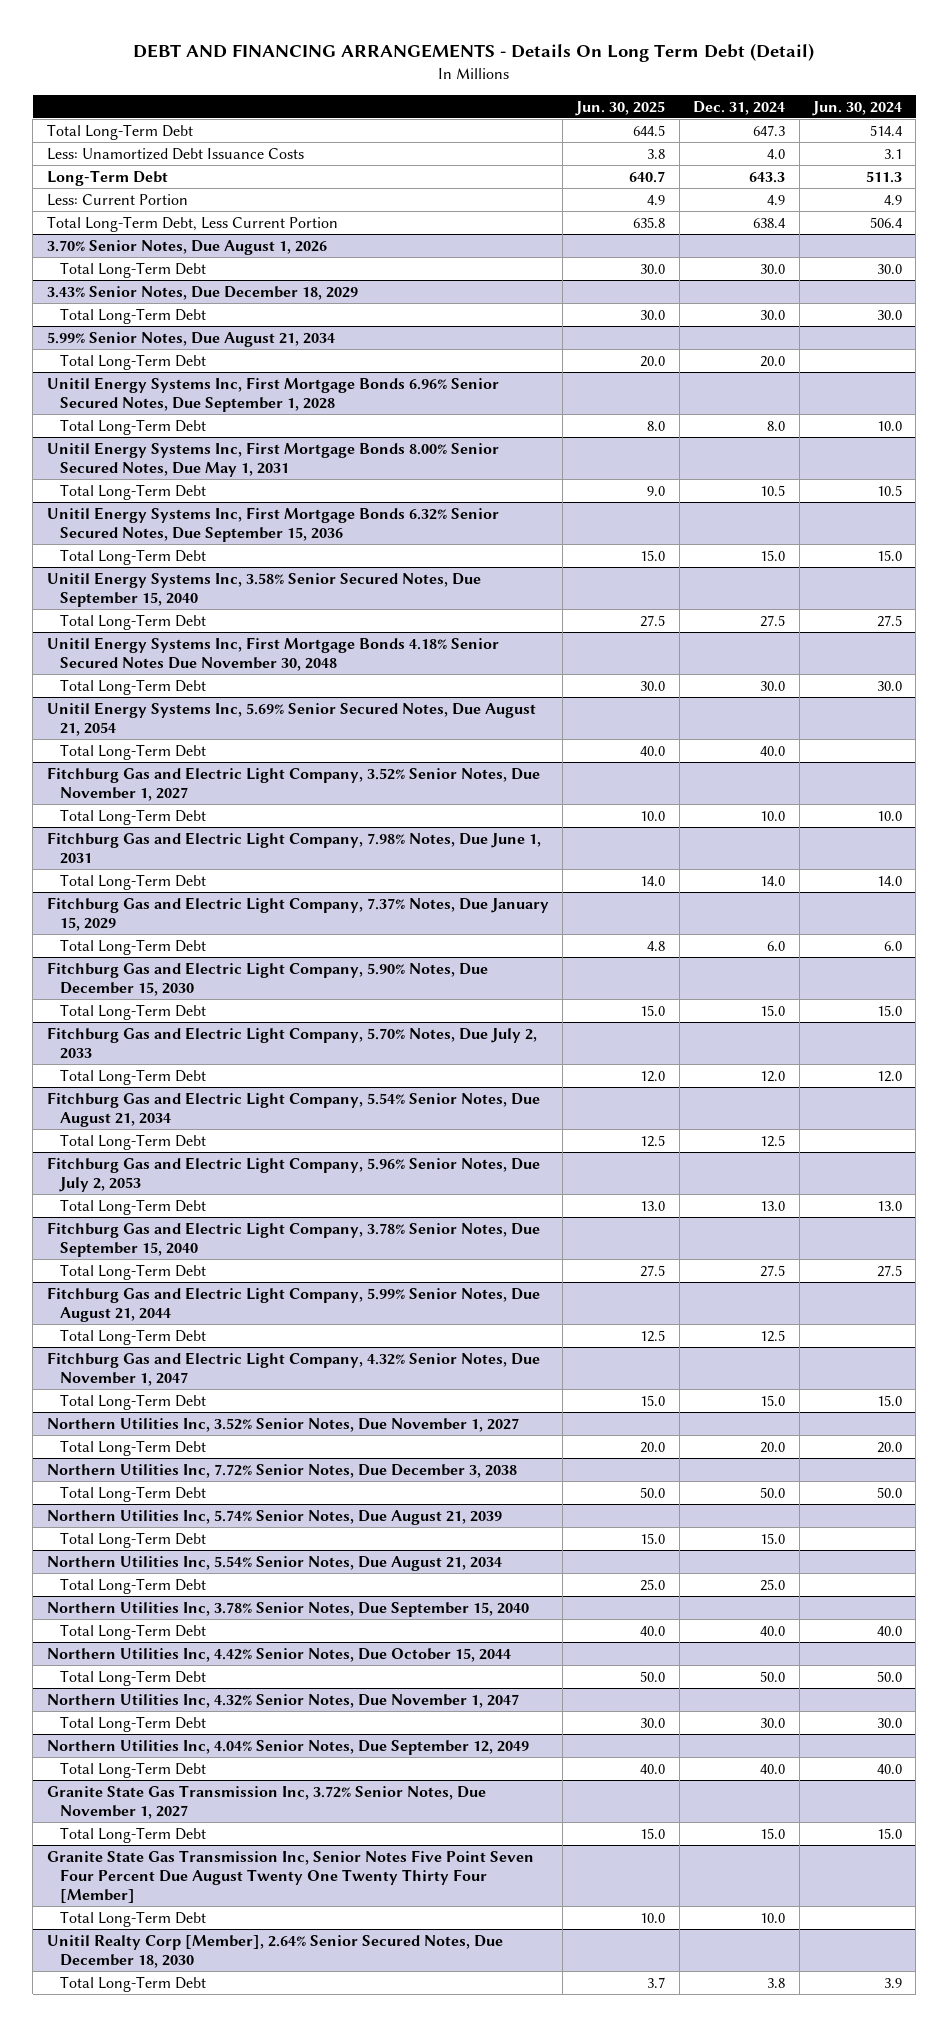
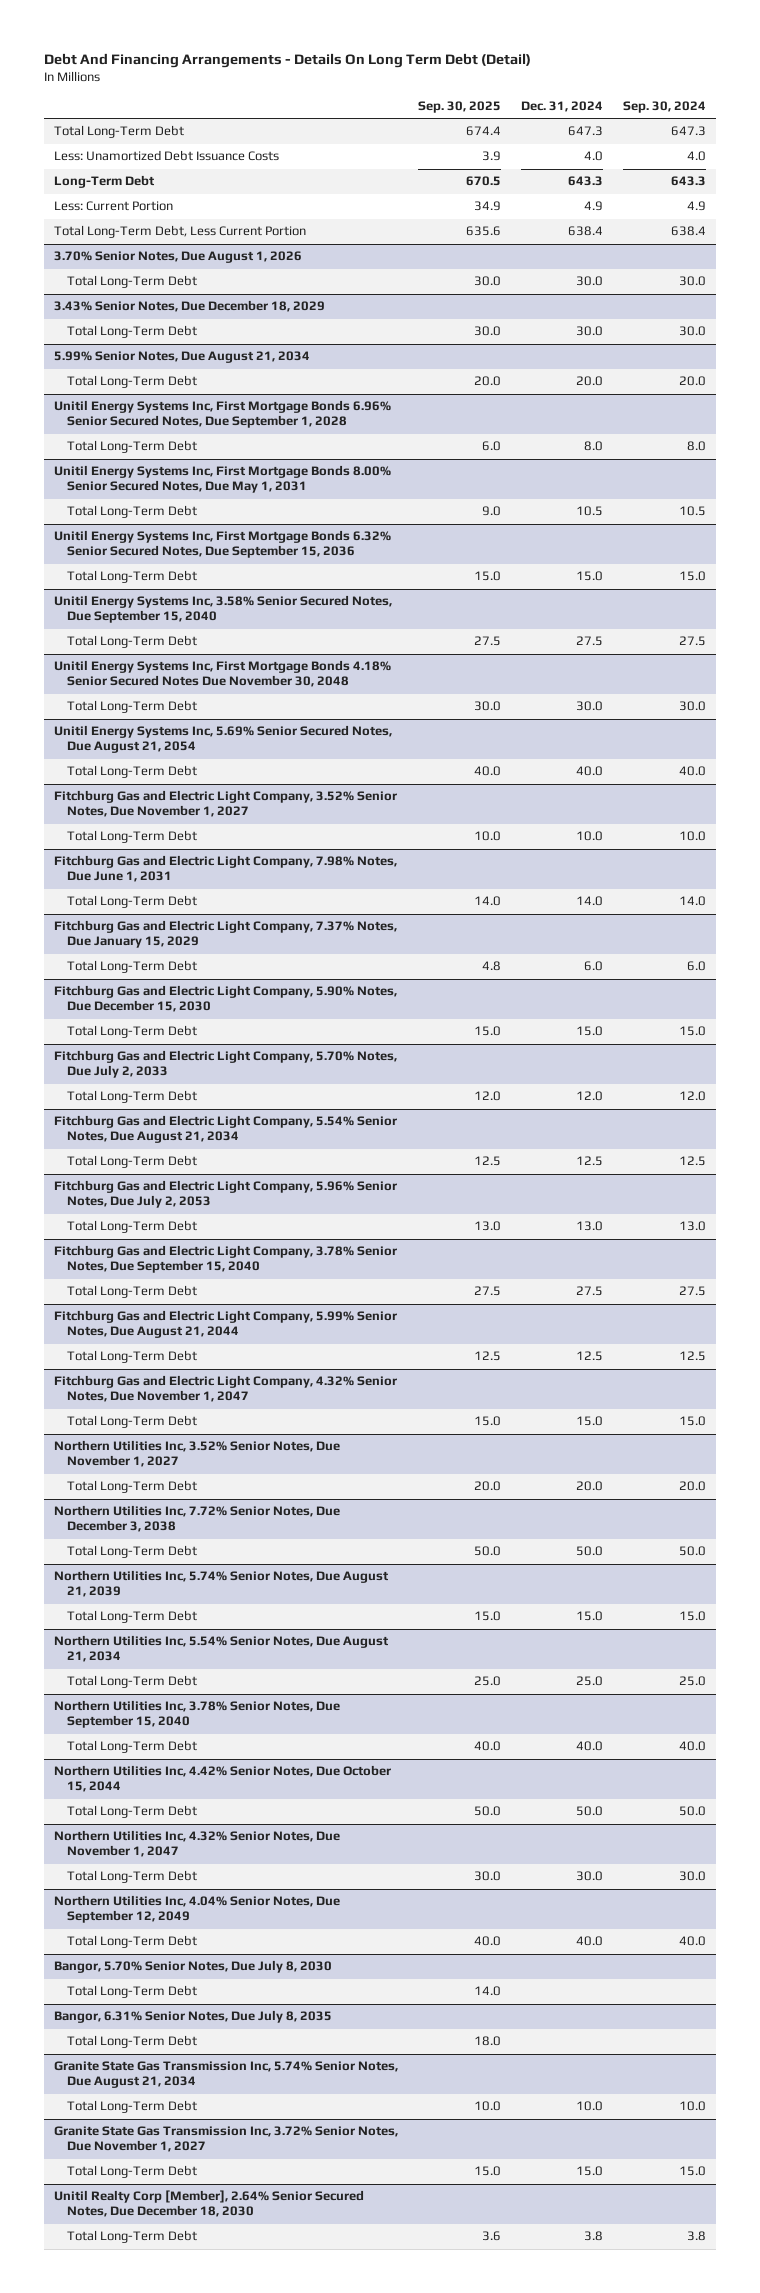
[133,43,815,63] DEBT AND FINANCING ARRANGEMENTS - Details On Long Term Debt (Detail) -> [43,52,531,68] Debt And Financing Arrangements - Details On Long Term Debt (Detail)
[575,100,666,116] Jun. 30, 2025 -> none
[811,100,902,116] Jun. 30, 2024 -> none
none -> [417,101,501,114] Sep. 30, 2025
none -> [623,101,707,114] Sep. 30, 2024
none -> [53,1960,332,1974] Bangor, 5.70% Senior Notes, Due July 8, 2030
none -> [67,1985,198,1999] Total Long-Term Debt
none -> [53,2010,332,2024] Bangor, 6.31% Senior Notes, Due July 8, 2035
none -> [67,2035,198,2049] Total Long-Term Debt
none -> [53,2061,398,2089] Granite State Gas Transmission Inc, 5.74% Senior Notes, Due August 21, 2034
none -> [67,2100,198,2114] Total Long-Term Debt
[46,1849,534,1903] Granite State Gas Transmission Inc, Senior Notes Five Point Seven Four Percent Due August Twenty One Twenty Thirty Four [Member] -> none
[59,1910,206,1927] Total Long-Term Debt -> none

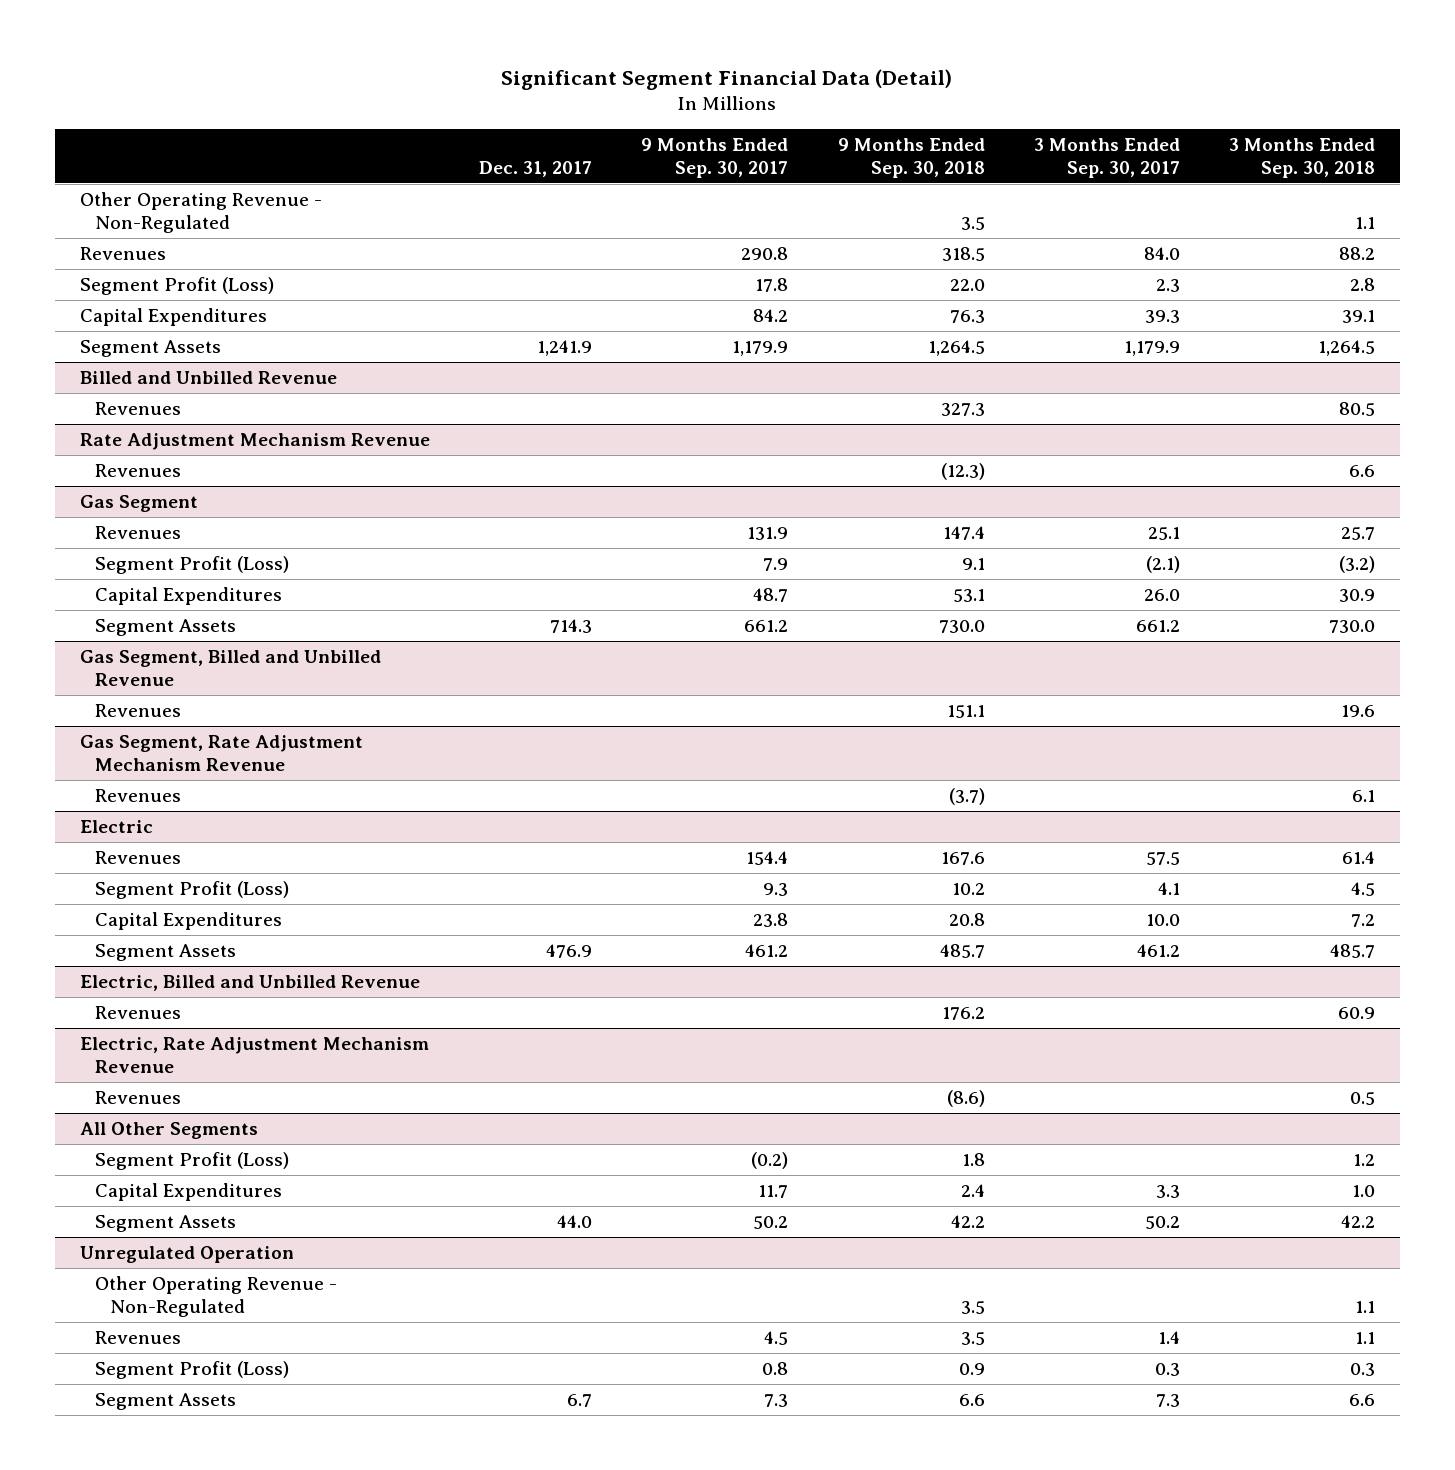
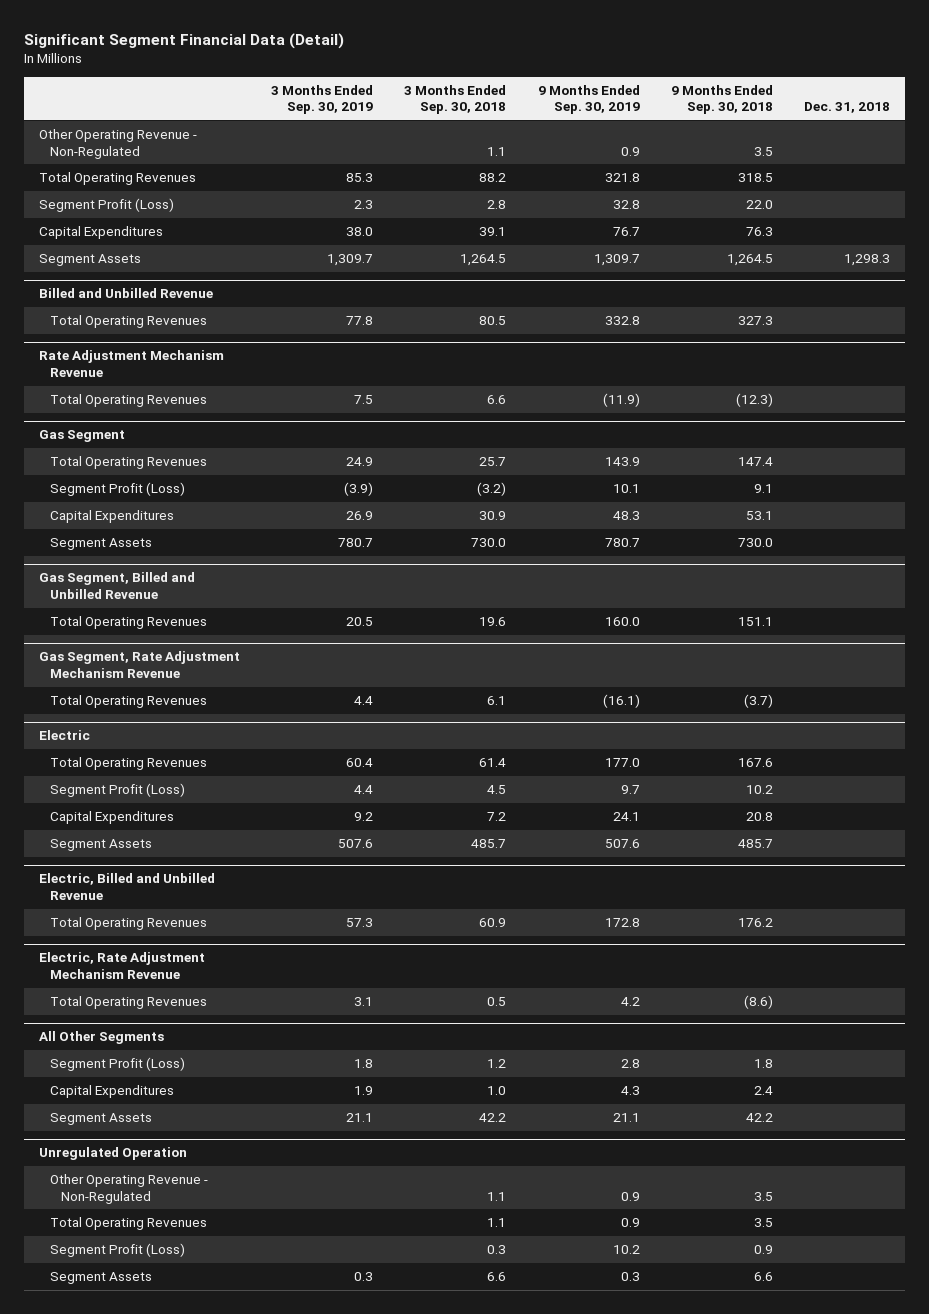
[479,160,593,177] Dec. 31, 2017 -> none
[641,137,789,178] 9 Months Ended Sep. 30, 2017 -> none
[1033,137,1180,178] 3 Months Ended Sep. 30, 2017 -> none
none -> [271,84,374,115] 3 Months Ended Sep. 30, 2019
none -> [537,84,640,115] 9 Months Ended Sep. 30, 2019
none -> [803,102,890,114] Dec. 31, 2018
[79,246,166,260] Revenues -> [39,172,197,186] Total Operating Revenues
[95,401,182,415] Revenues -> [49,315,207,329] Total Operating Revenues
[95,463,182,477] Revenues -> [49,394,207,408] Total Operating Revenues
[95,525,182,539] Revenues -> [49,456,207,470] Total Operating Revenues
[95,703,182,717] Revenues -> [49,616,207,630] Total Operating Revenues
[95,788,182,802] Revenues -> [49,695,207,709] Total Operating Revenues
[95,850,182,864] Revenues -> [49,757,207,771] Total Operating Revenues
[95,1005,182,1019] Revenues -> [49,917,207,931] Total Operating Revenues
[95,1090,182,1104] Revenues -> [49,996,207,1010] Total Operating Revenues
[95,1330,182,1344] Revenues -> [49,1217,207,1231] Total Operating Revenues

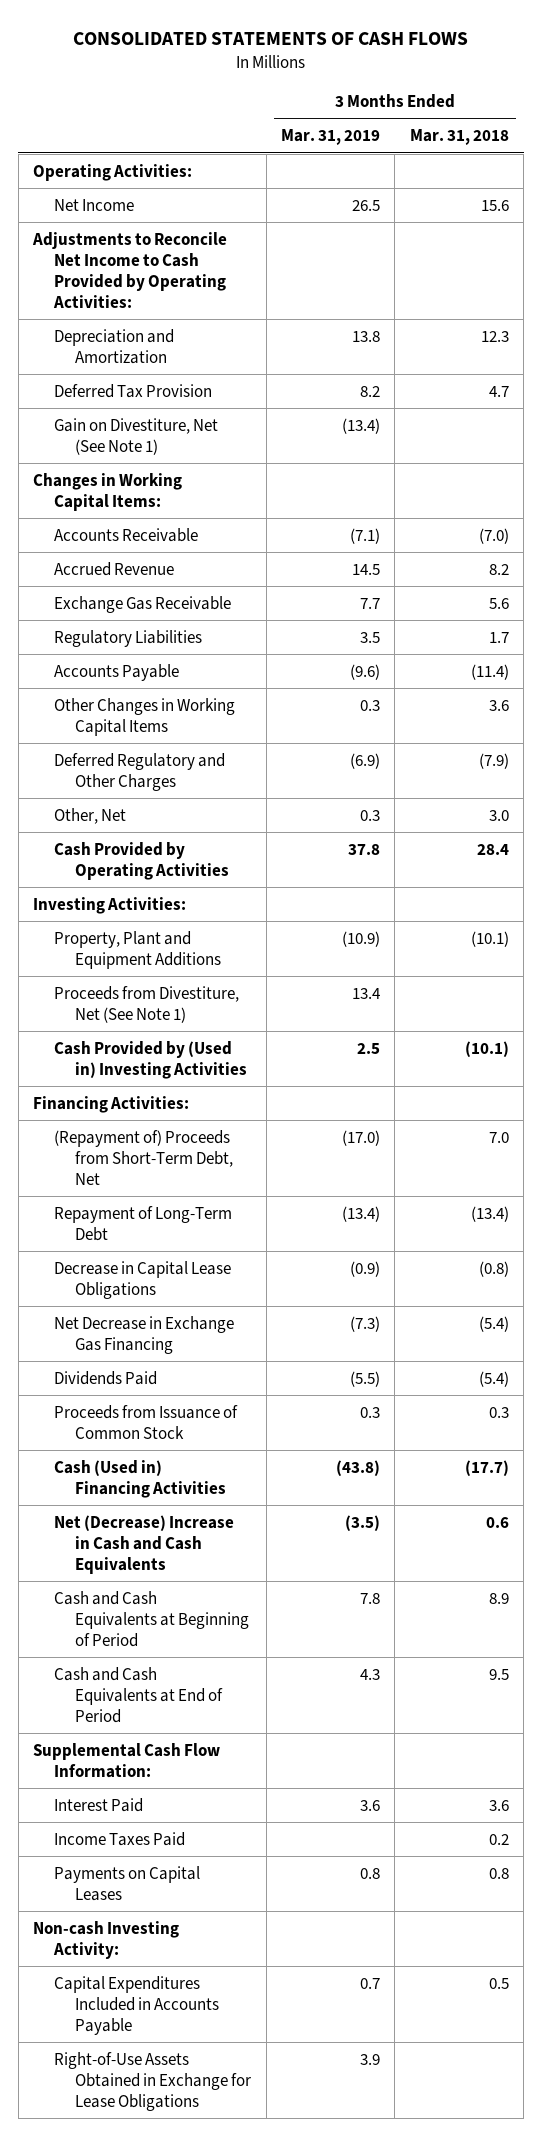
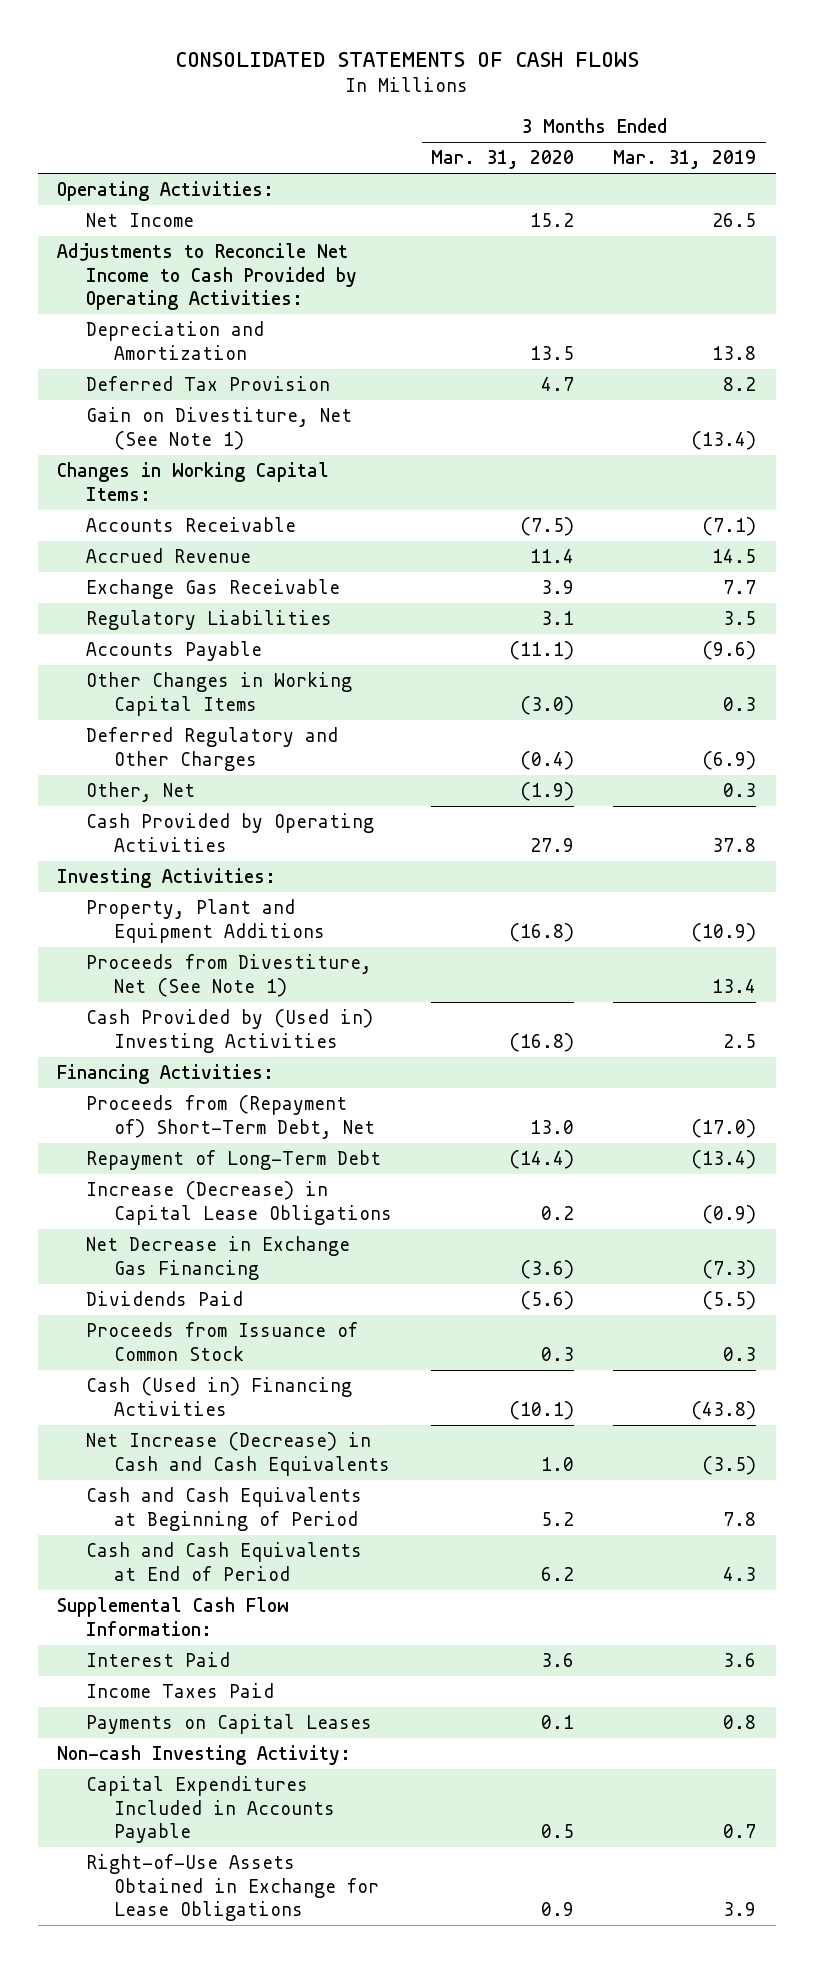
[409,129,509,146] Mar. 31, 2018 -> none
none -> [431,150,575,170] Mar. 31, 2020
[54,1129,234,1185] (Repayment of) Proceeds from Short-Term Debt, Net -> [85,1095,376,1139] Proceeds from (Repayment of) Short-Term Debt, Net
[54,1260,232,1299] Decrease in Capital Lease Obligations -> [85,1181,393,1225] Increase (Decrease) in Capital Lease Obligations
[54,1514,235,1574] Net (Decrease) Increase in Cash and Cash Equivalents -> [85,1432,391,1476] Net Increase (Decrease) in Cash and Cash Equivalents

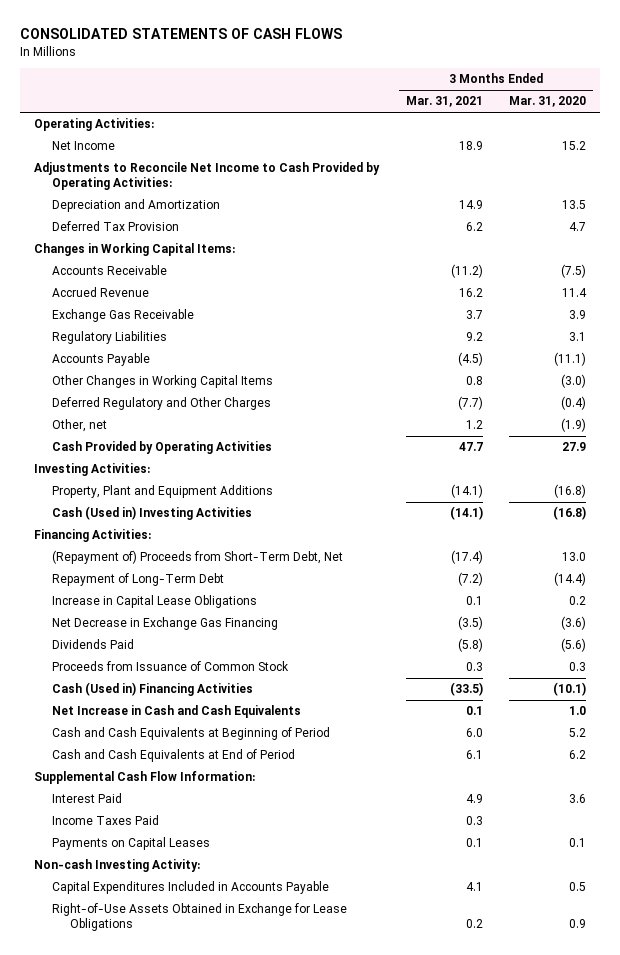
[613,150,757,170] Mar. 31, 2019 -> none
none -> [405,96,483,108] Mar. 31, 2021
[85,407,352,450] Gain on Divestiture, Net (See Note 1) -> none
[85,782,195,803] Other, Net -> [52,419,108,433] Other, net
[85,954,372,997] Proceeds from Divestiture, Net (See Note 1) -> none
[85,1009,373,1053] Cash Provided by (Used in) Investing Activities -> [52,506,253,521] Cash (Used in) Investing Activities
[85,1095,376,1139] Proceeds from (Repayment of) Short-Term Debt, Net -> [52,550,344,565] (Repayment of) Proceeds from Short-Term Debt, Net
[85,1181,393,1225] Increase (Decrease) in Capital Lease Obligations -> [52,595,258,609] Increase in Capital Lease Obligations
[85,1432,391,1476] Net Increase (Decrease) in Cash and Cash Equivalents -> [52,705,302,719] Net Increase in Cash and Cash Equivalents

